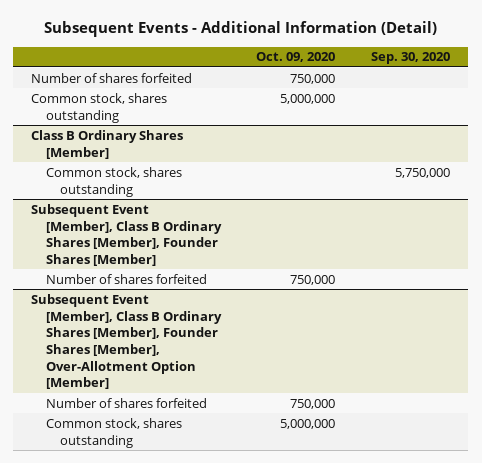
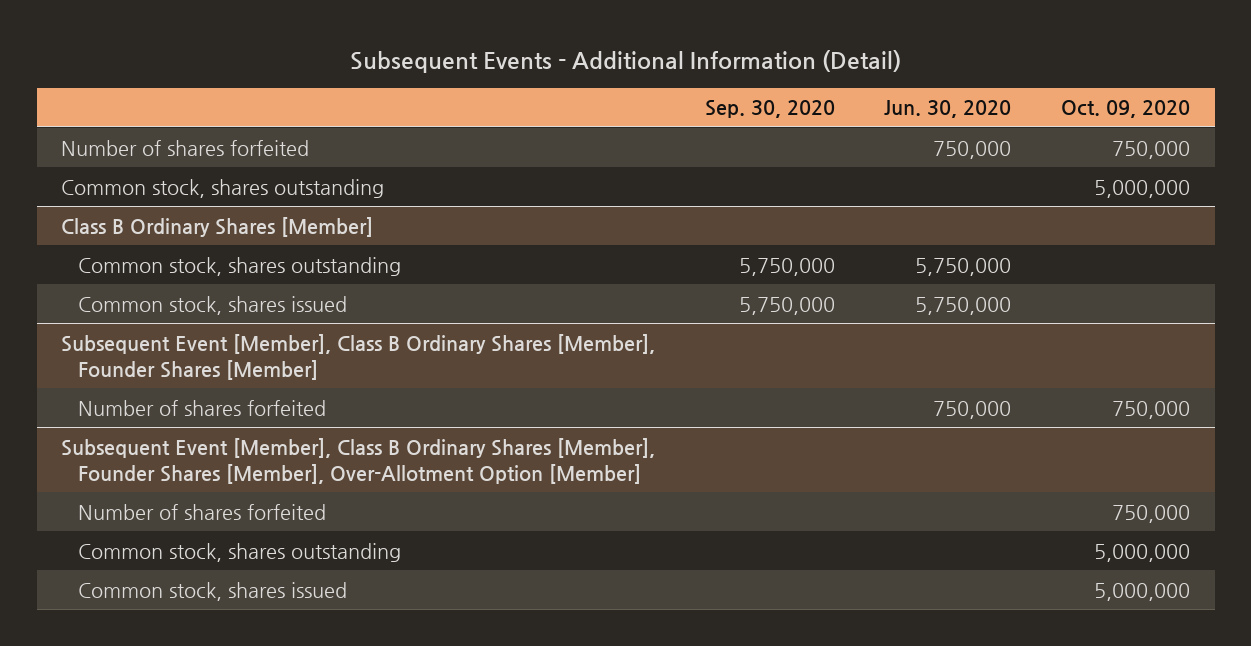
none -> [884,100,1012,119] Jun. 30, 2020
none -> [78,295,348,315] Common stock, shares issued
none -> [78,581,348,601] Common stock, shares issued

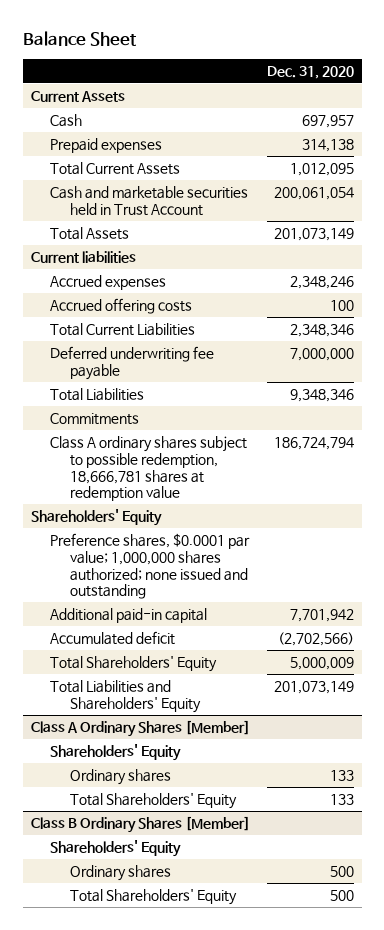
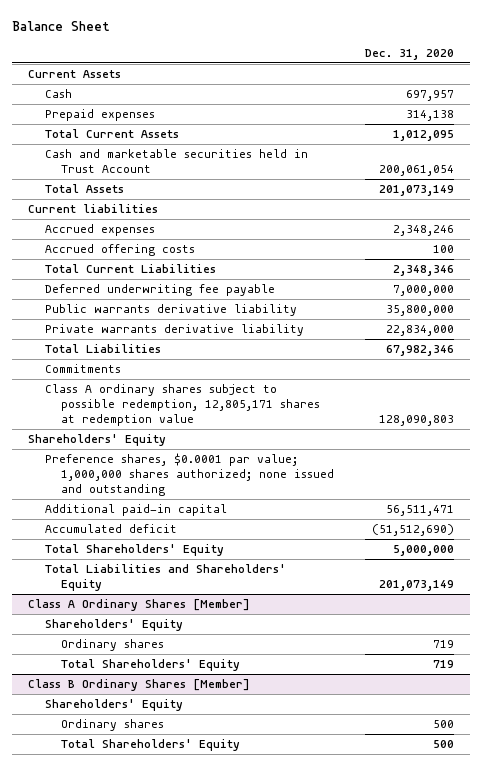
none -> [44,304,297,317] Public warrants derivative liability
none -> [44,324,304,337] Private warrants derivative liability
[289,389,354,403] 9,348,346 -> [386,345,455,357] 67,982,346
[50,436,248,502] Class A ordinary shares subject to possible redemption, 18,666,781 shares at redemption value -> [44,384,321,426] Class A ordinary shares subject to possible redemption, 12,805,171 shares at redemption value
[273,437,354,451] 186,724,794 -> [379,414,455,426] 128,090,803
[289,609,354,623] 7,701,942 -> [386,505,455,517] 56,511,471
[277,632,354,647] (2,702,566) -> [372,524,455,537] (51,512,690)
[289,657,354,671] 5,000,009 -> [393,545,455,557] 5,000,000
[329,770,354,782] 133 -> [433,640,455,649] 719
[329,794,354,806] 133 -> [433,660,455,669] 719

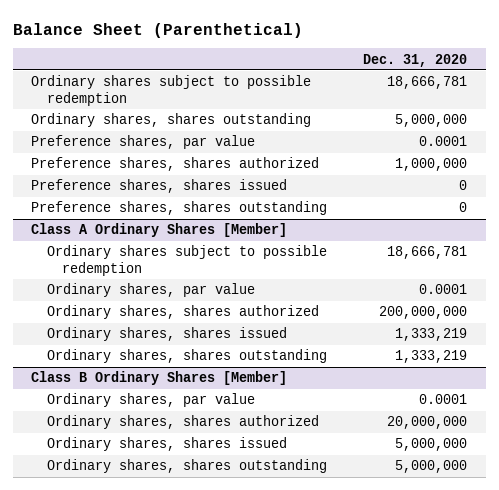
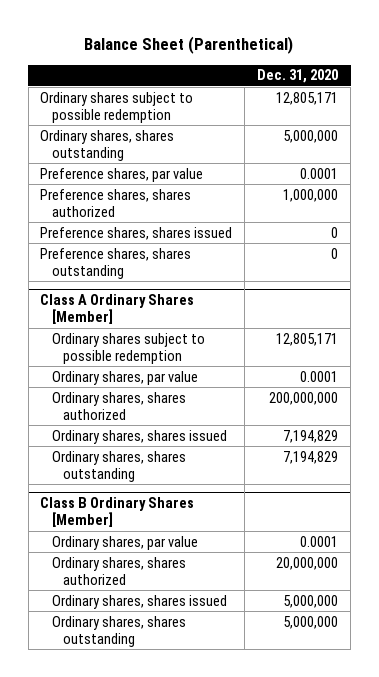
[387,76,468,90] 18,666,781 -> [276,91,339,105] 12,805,171
[387,246,468,260] 18,666,781 -> [276,332,339,346] 12,805,171
[395,328,468,342] 1,333,219 -> [283,429,339,443] 7,194,829
[395,350,468,364] 1,333,219 -> [283,450,339,464] 7,194,829

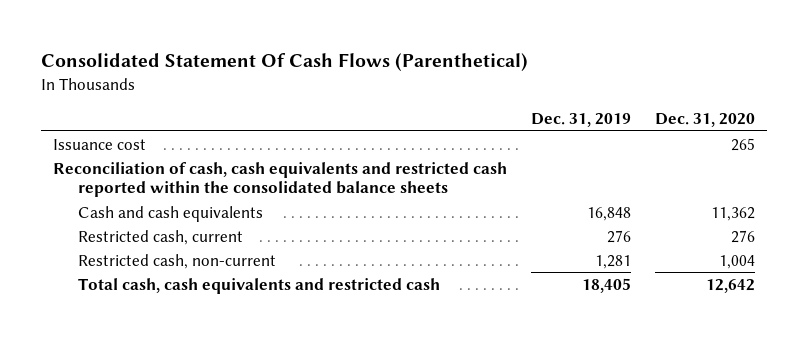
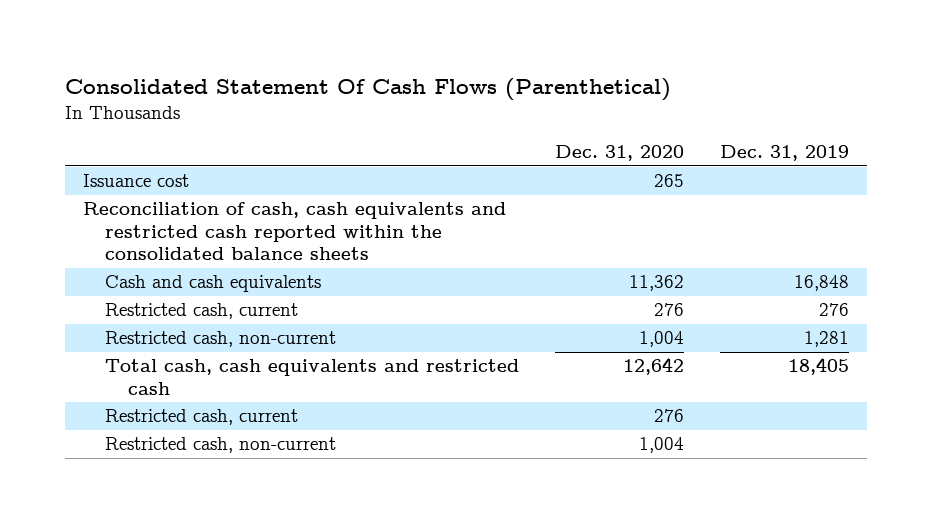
none -> [105,409,299,426] Restricted cash, current
none -> [105,437,337,454] Restricted cash, non-current

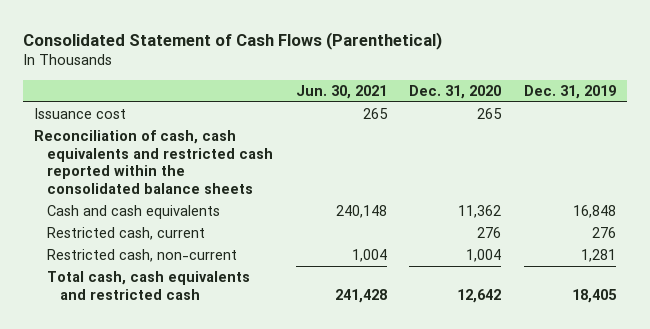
[64,77,671,101] Consolidated Statement Of Cash Flows (Parenthetical) -> [23,31,443,50] Consolidated Statement of Cash Flows (Parenthetical)
none -> [295,84,387,99] Jun. 30, 2021
[105,409,299,426] Restricted cash, current -> none
[105,437,337,454] Restricted cash, non-current -> none

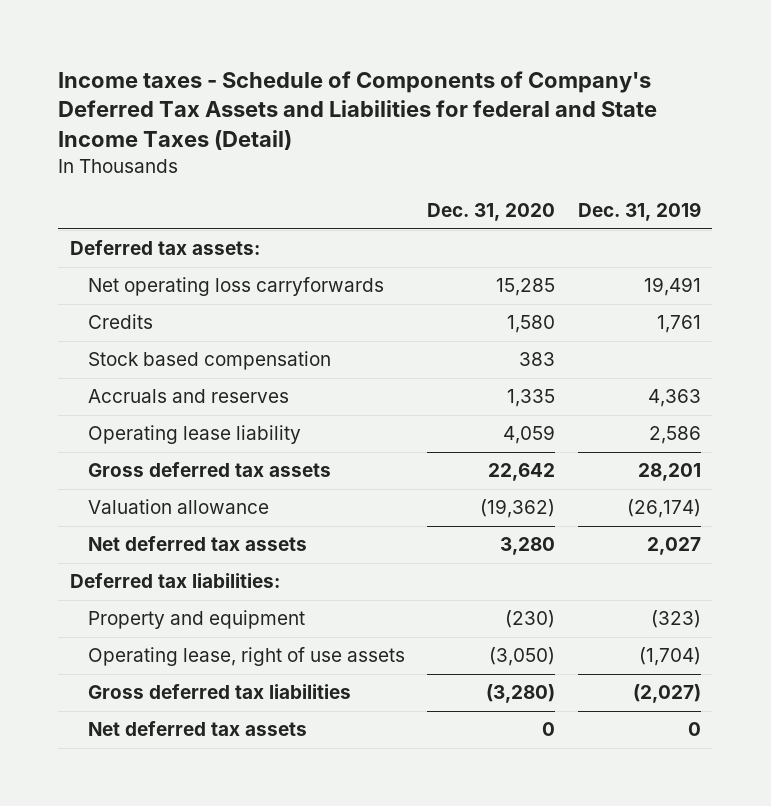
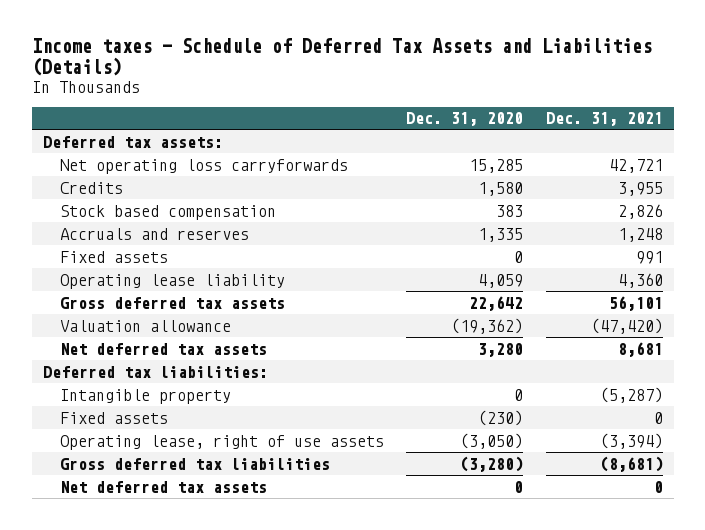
[58,70,658,151] Income taxes - Schedule of Components of Company's Deferred Tax Assets and Liabilities for federal and State Income Taxes (Detail) -> [31,38,652,77] Income taxes - Schedule of Deferred Tax Assets and Liabilities (Details)
[578,202,702,222] Dec. 31, 2019 -> none
none -> [545,112,663,127] Dec. 31, 2021
none -> [60,250,169,263] Fixed assets
none -> [60,388,232,404] Intangible property
[87,610,305,630] Property and equipment -> [60,411,169,424] Fixed assets

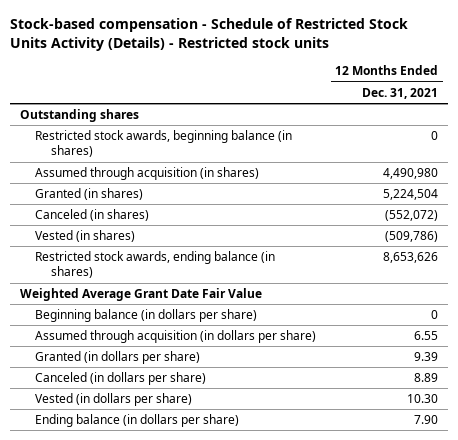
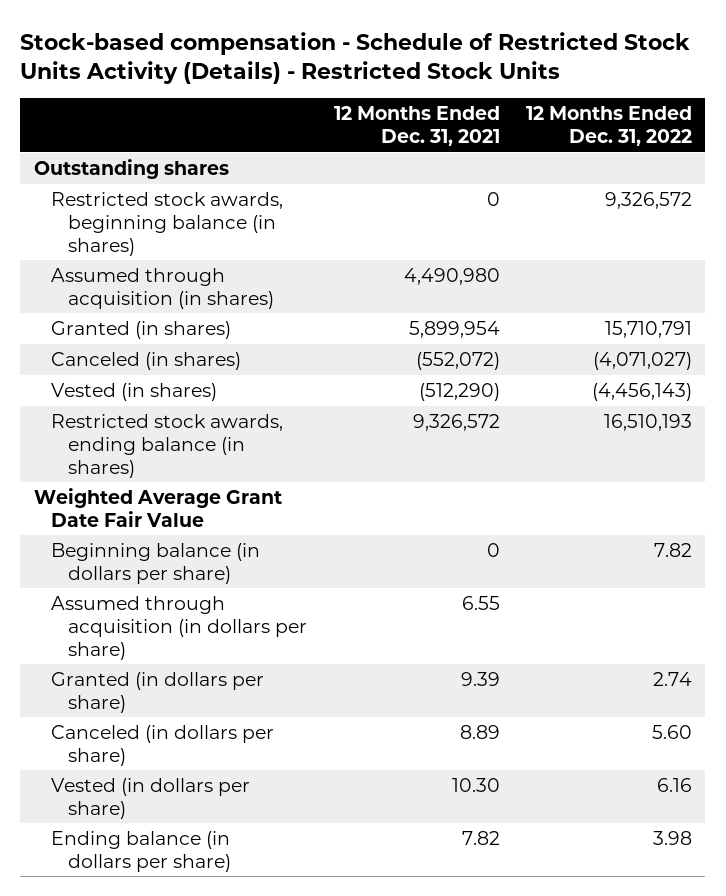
[9,17,408,51] Stock-based compensation - Schedule of Restricted Stock Units Activity (Details) - Restricted stock units -> [20,31,691,85] Stock-based compensation - Schedule of Restricted Stock Units Activity (Details) - Restricted Stock Units
none -> [526,106,693,147] 12 Months Ended Dec. 31, 2022
[383,189,439,201] 5,224,504 -> [408,320,500,338] 5,899,954
[385,231,439,243] (509,786) -> [418,382,500,401] (512,290)
[383,252,439,264] 8,653,626 -> [412,413,500,431] 9,326,572
[414,415,439,425] 7.90 -> [461,830,500,845] 7.82

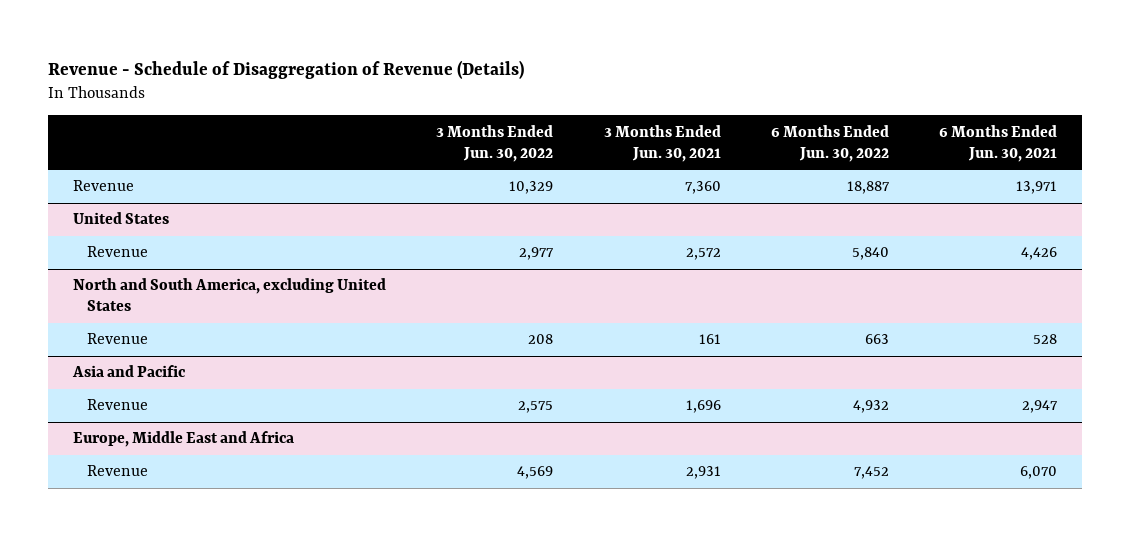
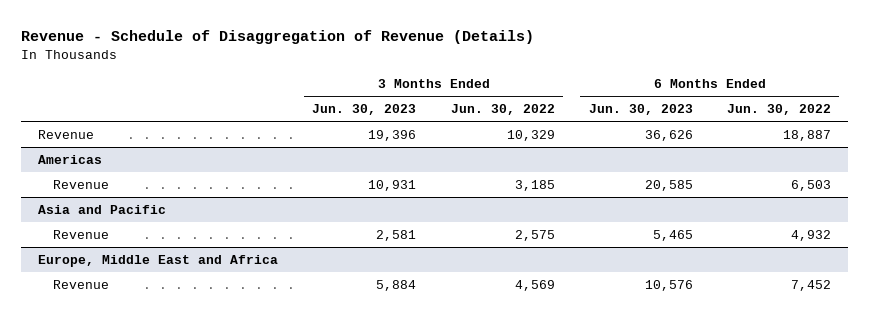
[603,124,721,162] 3 Months Ended Jun. 30, 2021 -> none
[939,124,1058,162] 6 Months Ended Jun. 30, 2021 -> none
none -> [312,104,417,116] Jun. 30, 2023
none -> [588,104,693,116] Jun. 30, 2023
[72,278,386,312] North and South America, excluding United States -> none
[87,333,149,345] Revenue -> none
[72,212,169,225] United States -> [38,154,103,164] Americas
[519,247,555,261] 2,977 -> [514,179,555,191] 3,185
[851,247,889,261] 5,840 -> [790,179,831,191] 6,503

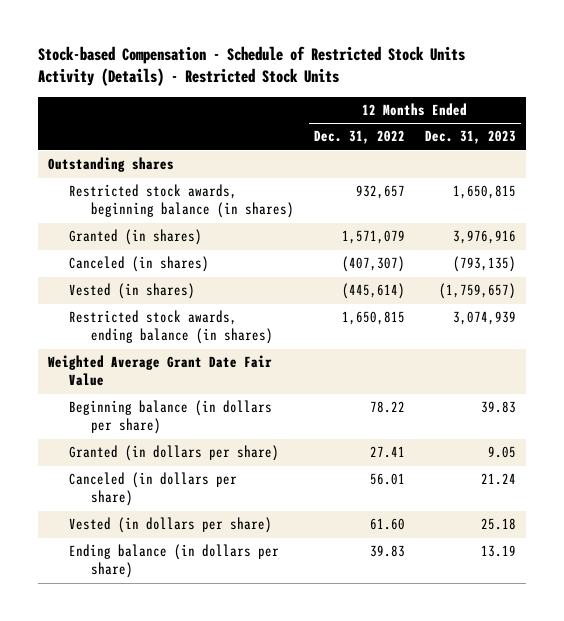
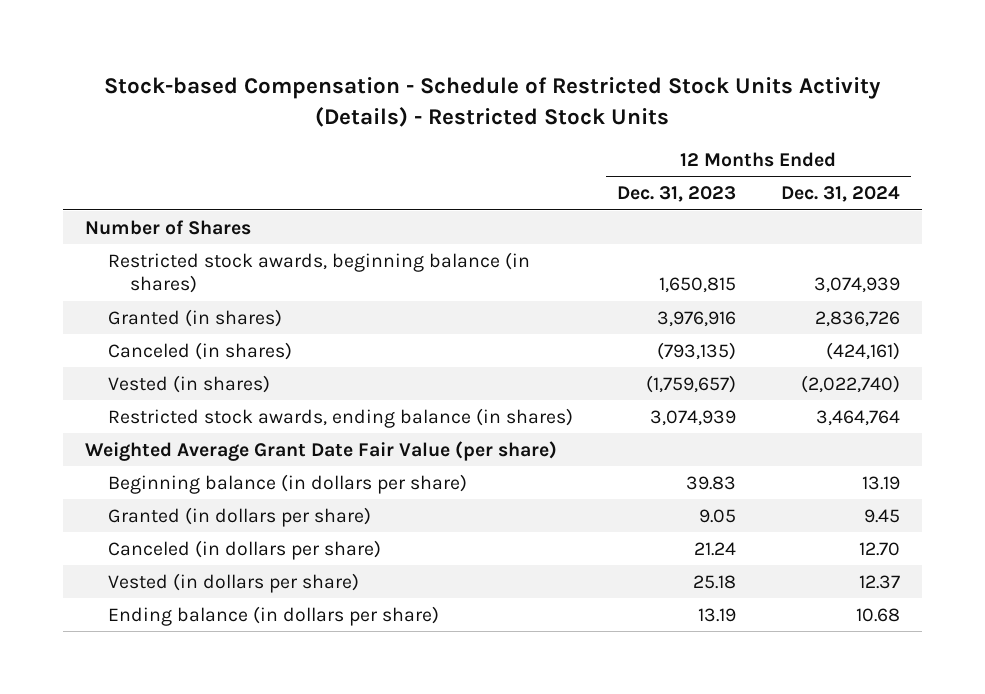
[313,130,405,145] Dec. 31, 2022 -> none
none -> [780,186,900,203] Dec. 31, 2024
[47,157,174,173] Outstanding shares -> [84,219,251,235] Number of Shares
[47,355,272,387] Weighted Average Grant Date Fair Value -> [84,440,557,461] Weighted Average Grant Date Fair Value (per share)

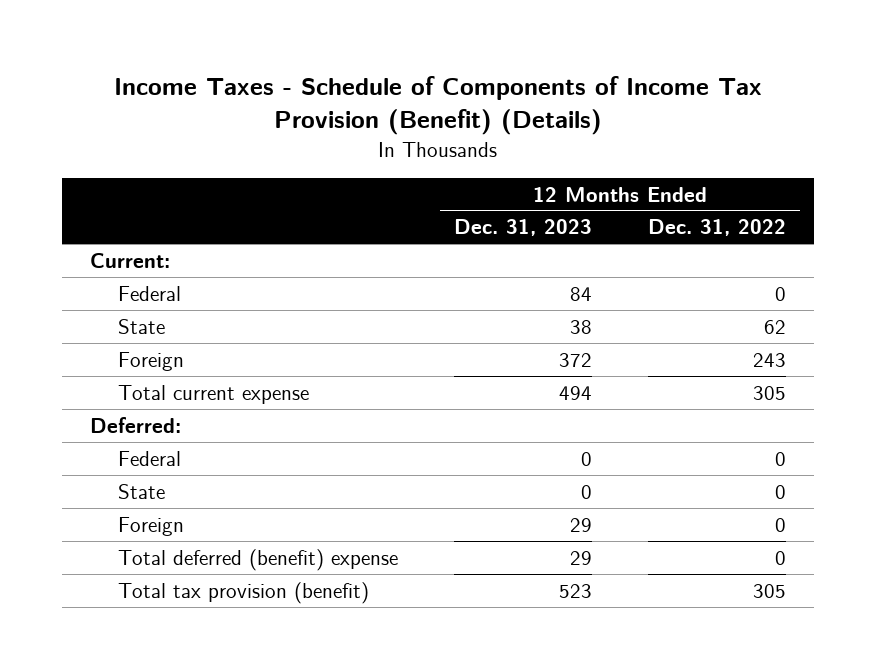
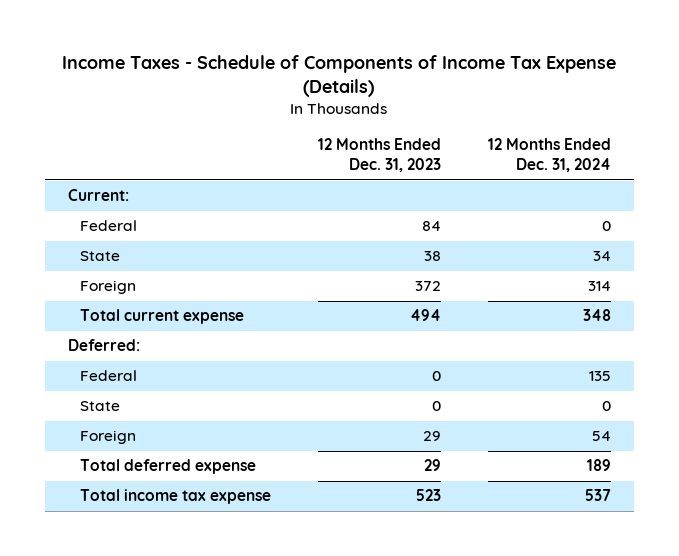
[113,75,762,135] Income Taxes - Schedule of Components of Income Tax Provision (Benefit) (Details) -> [62,55,617,98] Income Taxes - Schedule of Components of Income Tax Expense (Details)
[647,219,786,237] Dec. 31, 2022 -> none
none -> [487,138,611,173] 12 Months Ended Dec. 31, 2024
[117,548,398,571] Total deferred (benefit) expense -> [80,459,257,475] Total deferred expense
[117,581,369,604] Total tax provision (benefit) -> [80,489,272,505] Total income tax expense

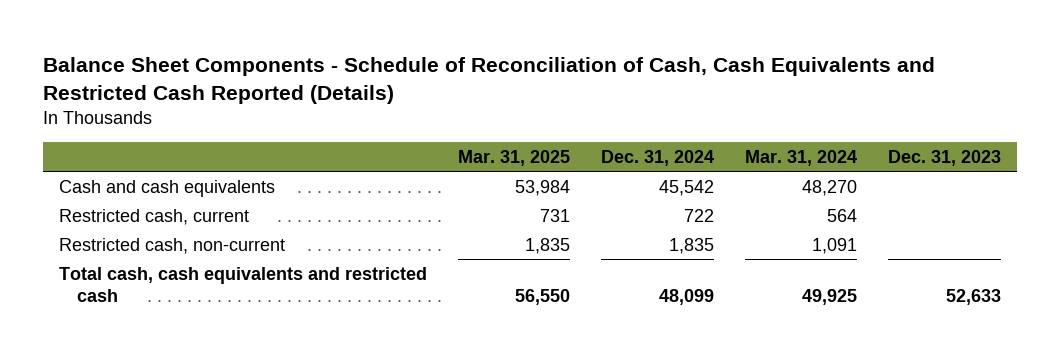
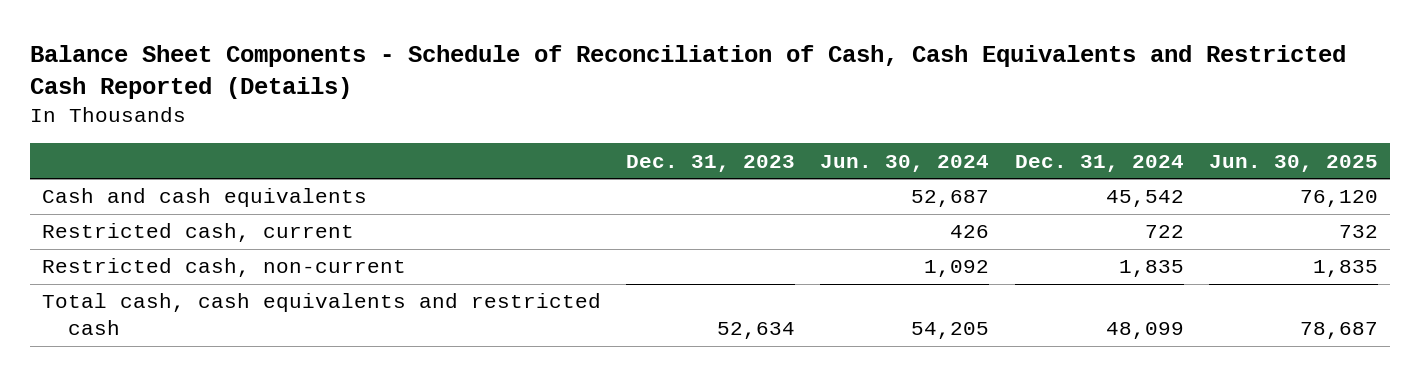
[458,150,571,167] Mar. 31, 2025 -> none
[745,150,858,167] Mar. 31, 2024 -> none
none -> [820,154,990,172] Jun. 30, 2024
none -> [1208,154,1378,172] Jun. 30, 2025
[946,288,1002,305] 52,633 -> [717,321,796,339] 52,634

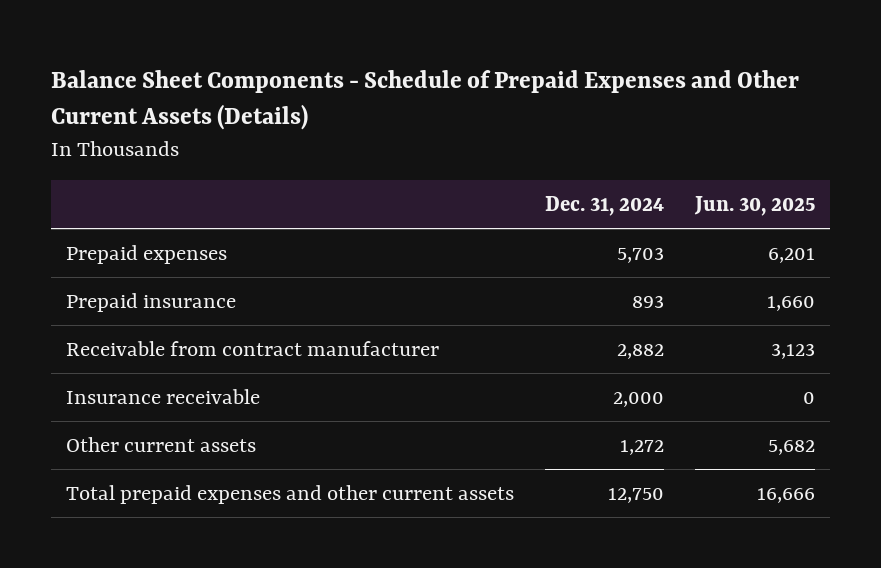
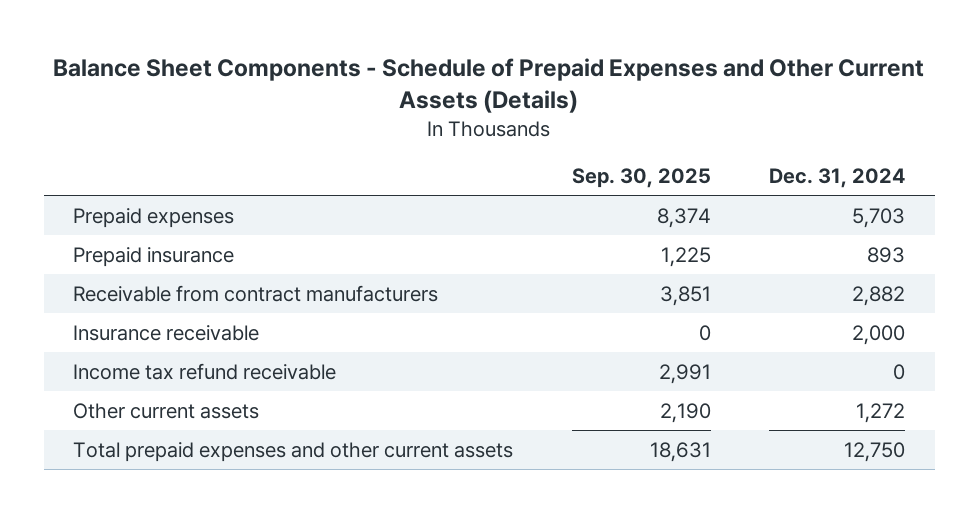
[693,195,815,216] Jun. 30, 2025 -> none
none -> [571,168,711,189] Sep. 30, 2025
[66,340,440,356] Receivable from contract manufacturer -> [73,284,439,302] Receivable from contract manufacturers
none -> [73,362,337,380] Income tax refund receivable

